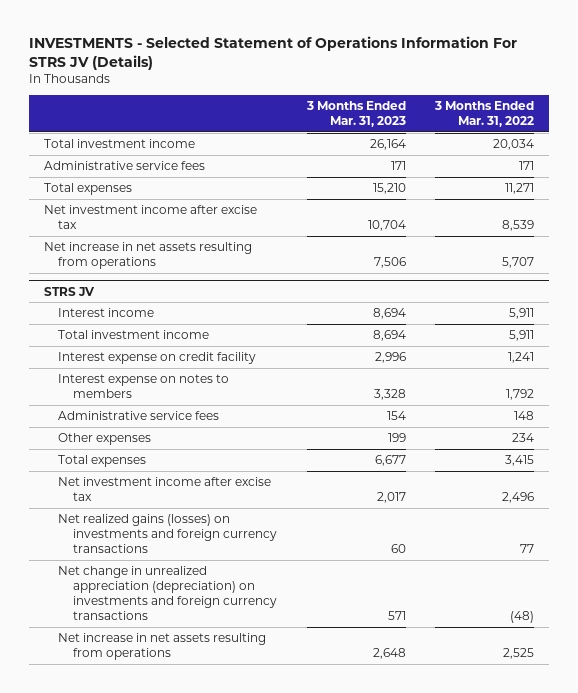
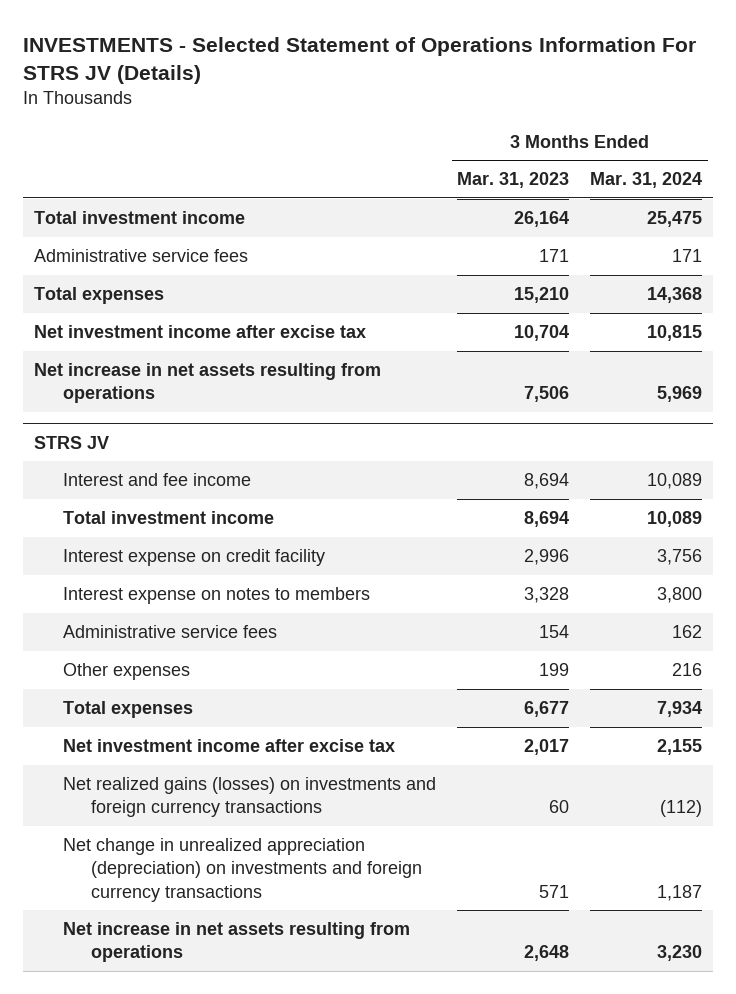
[434,101,535,127] 3 Months Ended Mar. 31, 2022 -> none
none -> [590,172,703,189] Mar. 31, 2024
[58,308,155,318] Interest income -> [62,473,251,487] Interest and fee income

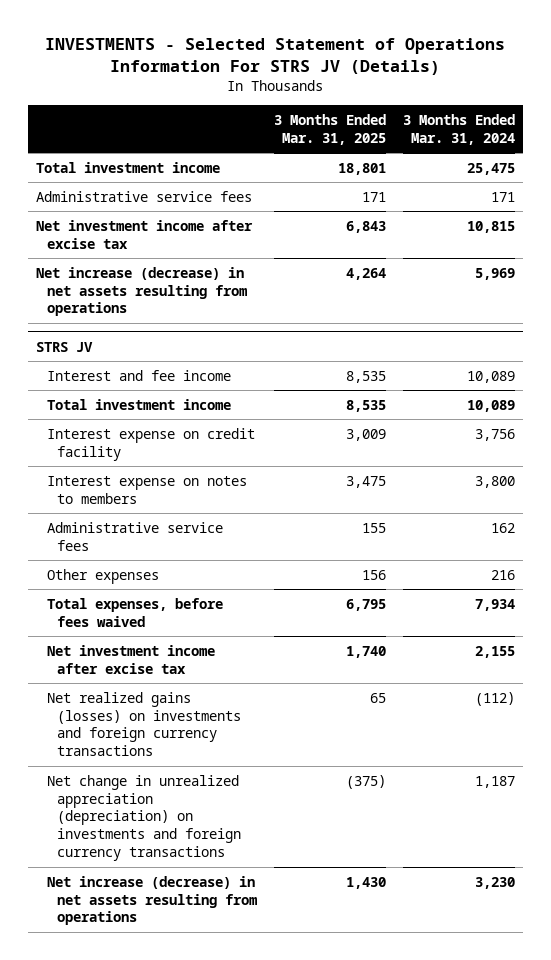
[456,172,569,189] Mar. 31, 2023 -> none
none -> [273,114,386,145] 3 Months Ended Mar. 31, 2025
[34,287,165,305] Total expenses -> none
[34,363,382,404] Net increase in net assets resulting from operations -> [36,266,247,317] Net increase (decrease) in net assets resulting from operations
[62,701,193,719] Total expenses -> [46,597,223,627] Total expenses, before fees waived
[62,922,410,963] Net increase in net assets resulting from operations -> [46,875,258,926] Net increase (decrease) in net assets resulting from operations

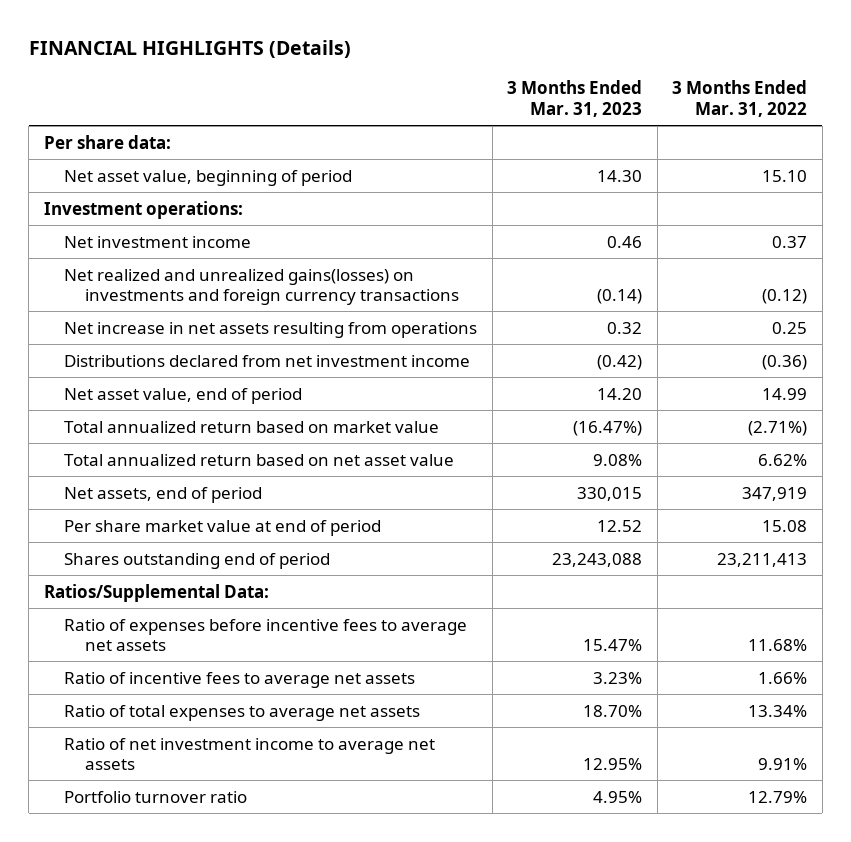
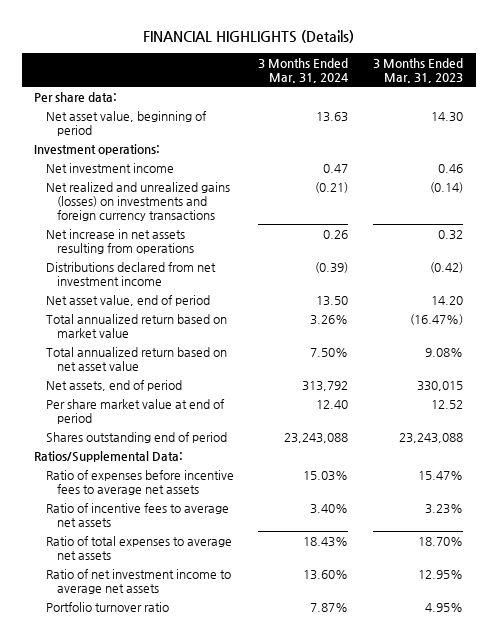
[672,80,808,117] 3 Months Ended Mar. 31, 2022 -> none
none -> [258,57,349,84] 3 Months Ended Mar. 31, 2024
[64,268,459,306] Net realized and unrealized gains(losses) on investments and foreign currency transactions -> [45,181,230,222] Net realized and unrealized gains (losses) on investments and foreign currency transactions

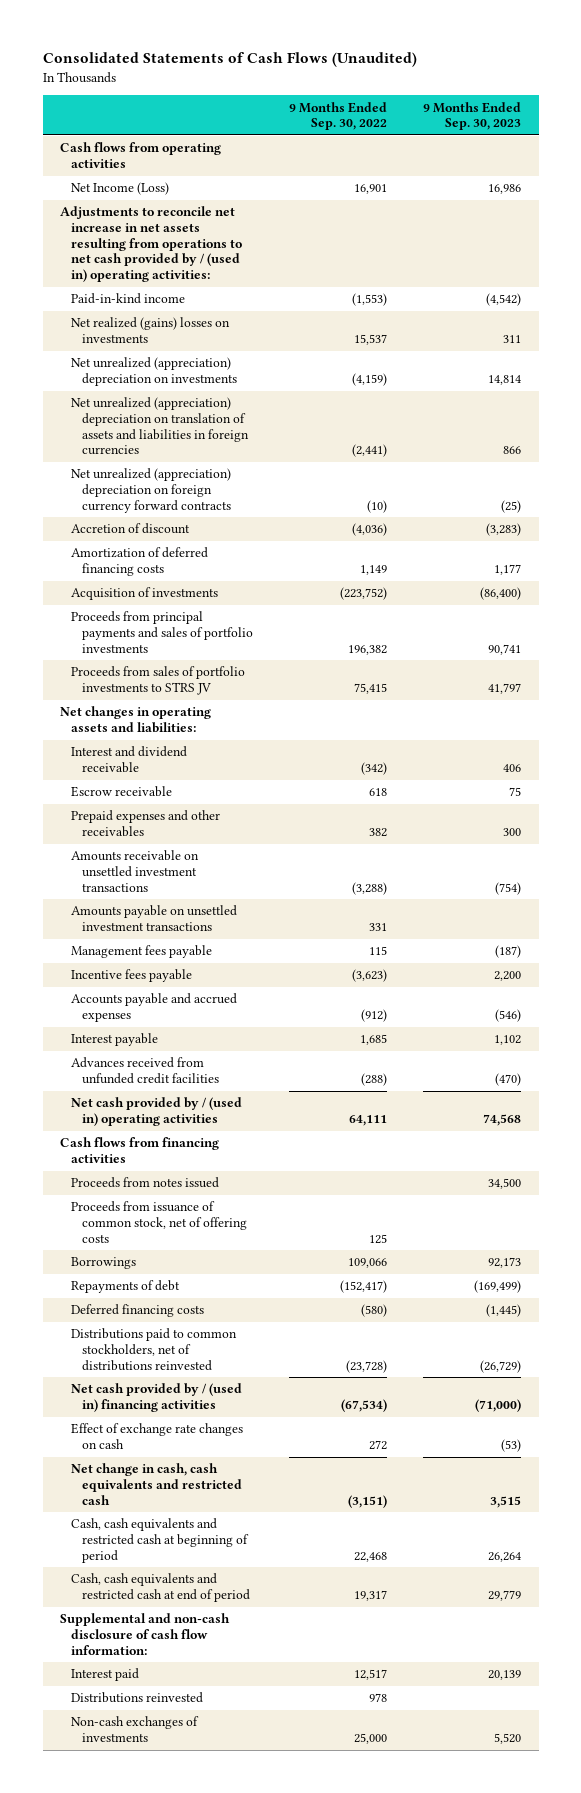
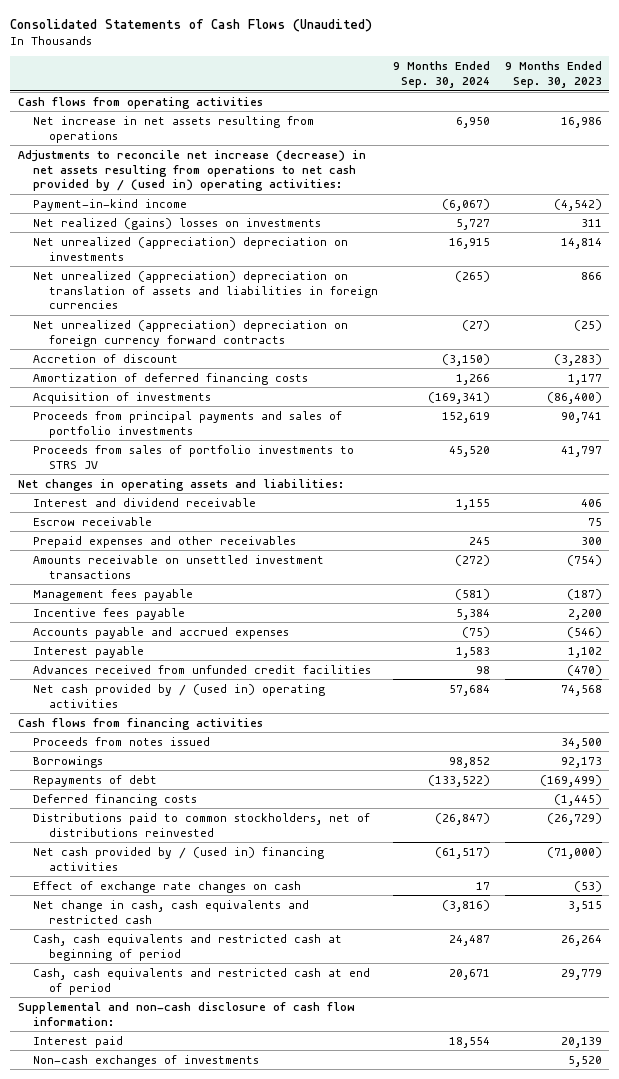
[289,101,388,131] 9 Months Ended Sep. 30, 2022 -> none
none -> [392,61,490,88] 9 Months Ended Sep. 30, 2024
[71,182,170,196] Net Income (Loss) -> [33,115,315,143] Net increase in net assets resulting from operations
[60,206,243,283] Adjustments to reconcile net increase in net assets resulting from operations to net cash provided by / (used in) operating activities: -> [17,149,366,192] Adjustments to reconcile net increase (decrease) in net assets resulting from operations to net cash provided by / (used in) operating activities:
[71,293,186,305] Paid-in-kind income -> [33,198,188,211] Payment-in-kind income
[71,905,238,932] Amounts payable on unsettled investment transactions -> none
[71,1201,248,1243] Proceeds from issuance of common stock, net of offering costs -> none
[71,1692,204,1704] Distributions reinvested -> none

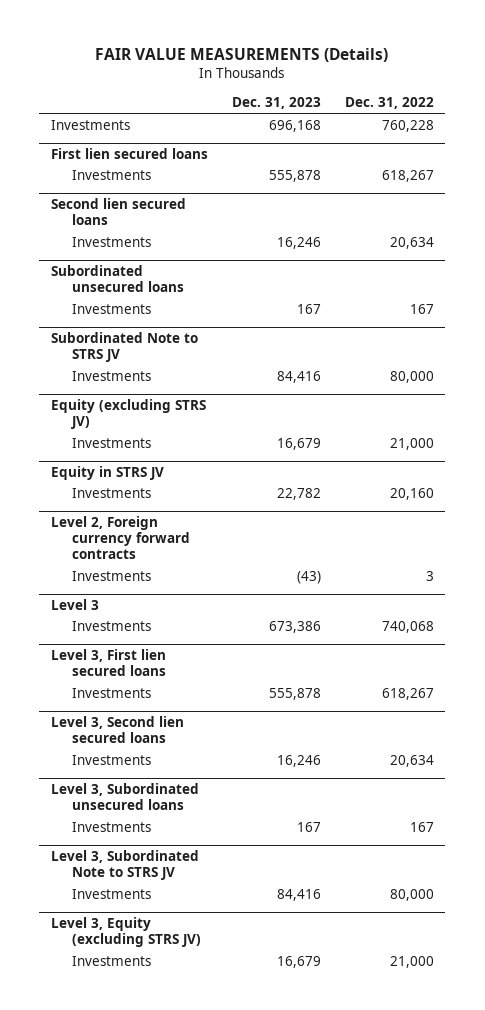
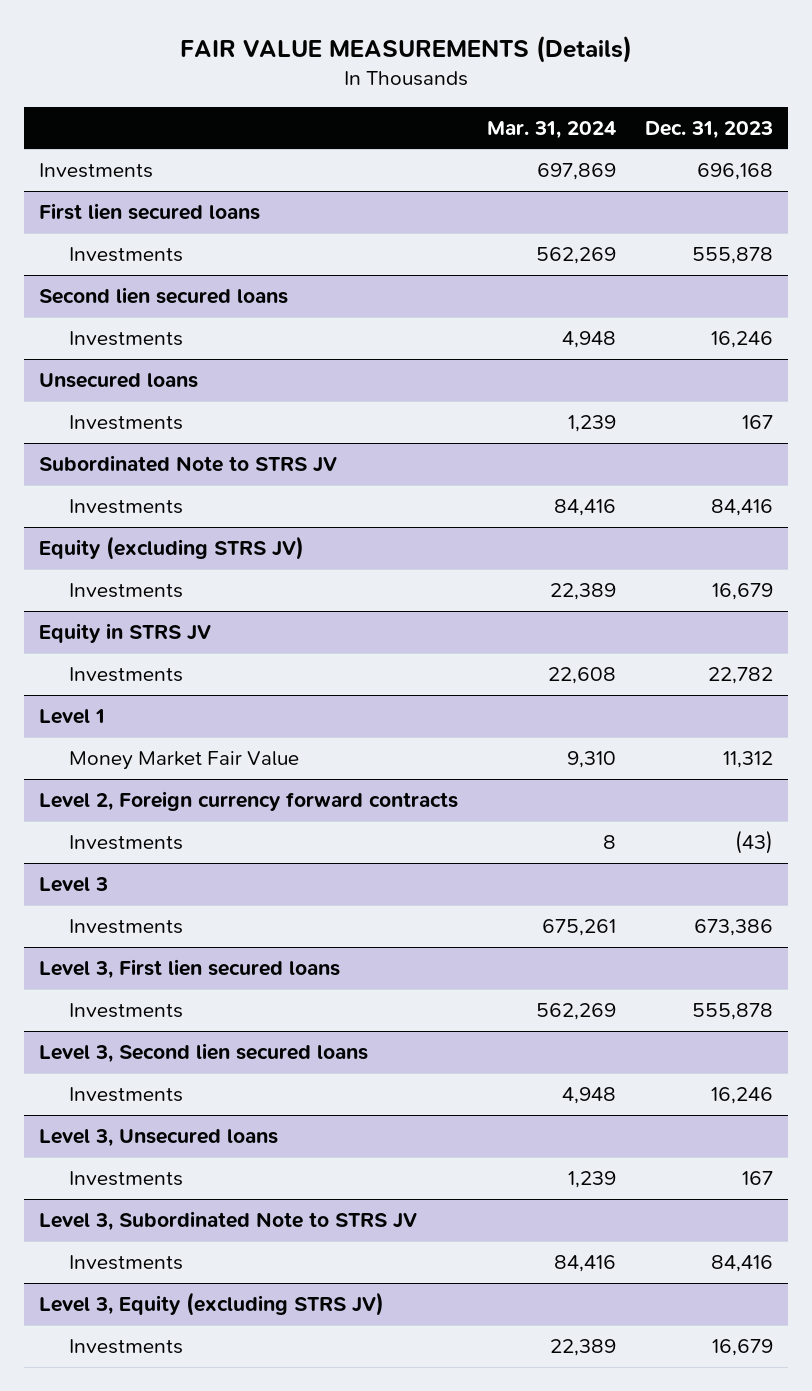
[344,97,434,110] Dec. 31, 2022 -> none
none -> [486,120,616,139] Mar. 31, 2024
[51,264,185,292] Subordinated unsecured loans -> [38,372,198,388] Unsecured loans
none -> [38,708,105,724] Level 1
none -> [69,750,300,770] Money Market Fair Value
[51,782,200,810] Level 3, Subordinated unsecured loans -> [38,1128,278,1147] Level 3, Unsecured loans

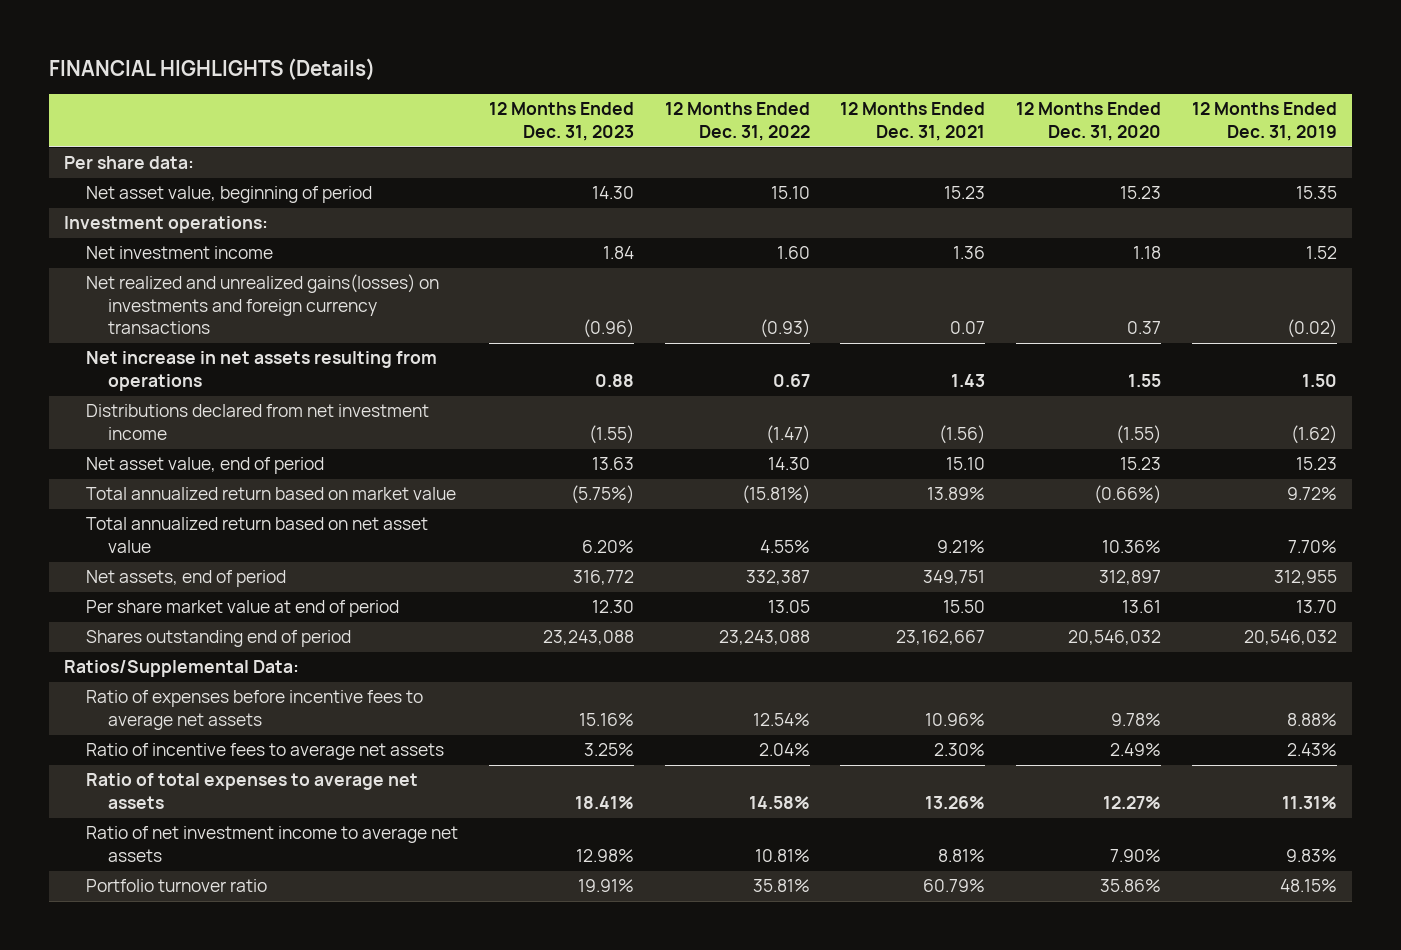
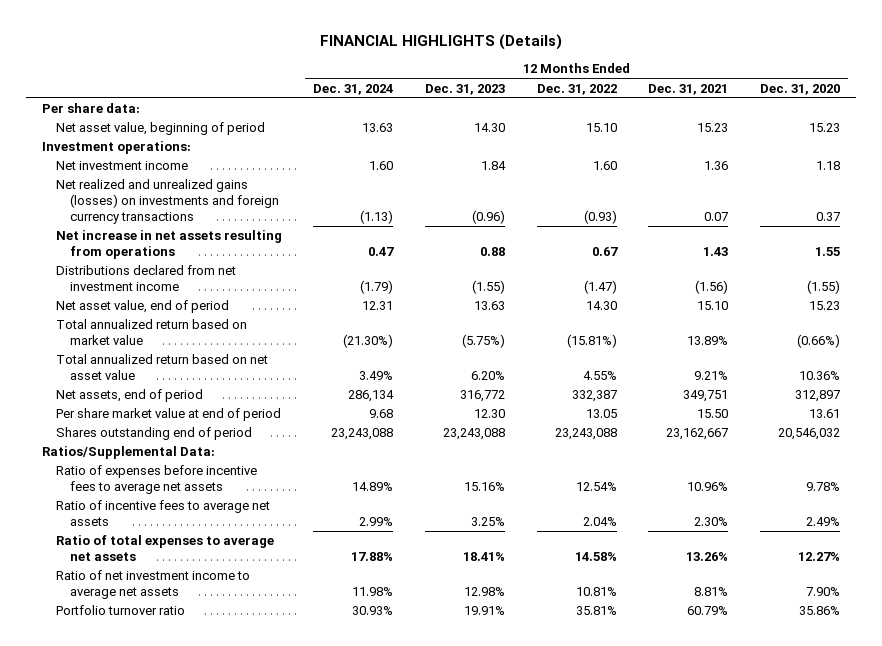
[1191,102,1337,141] 12 Months Ended Dec. 31, 2019 -> none
none -> [313,83,394,95] Dec. 31, 2024
[86,274,440,335] Net realized and unrealized gains(losses) on investments and foreign currency transactions -> [55,179,279,225] Net realized and unrealized gains (losses) on investments and foreign currency transactions

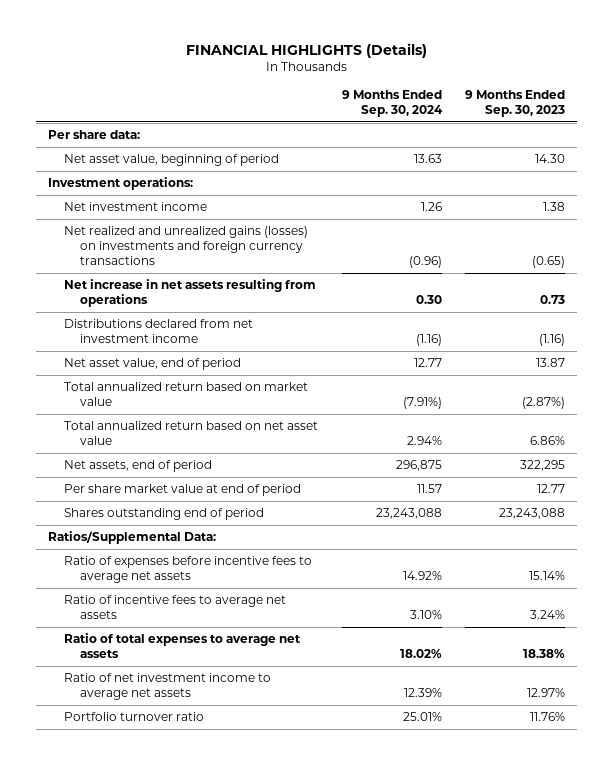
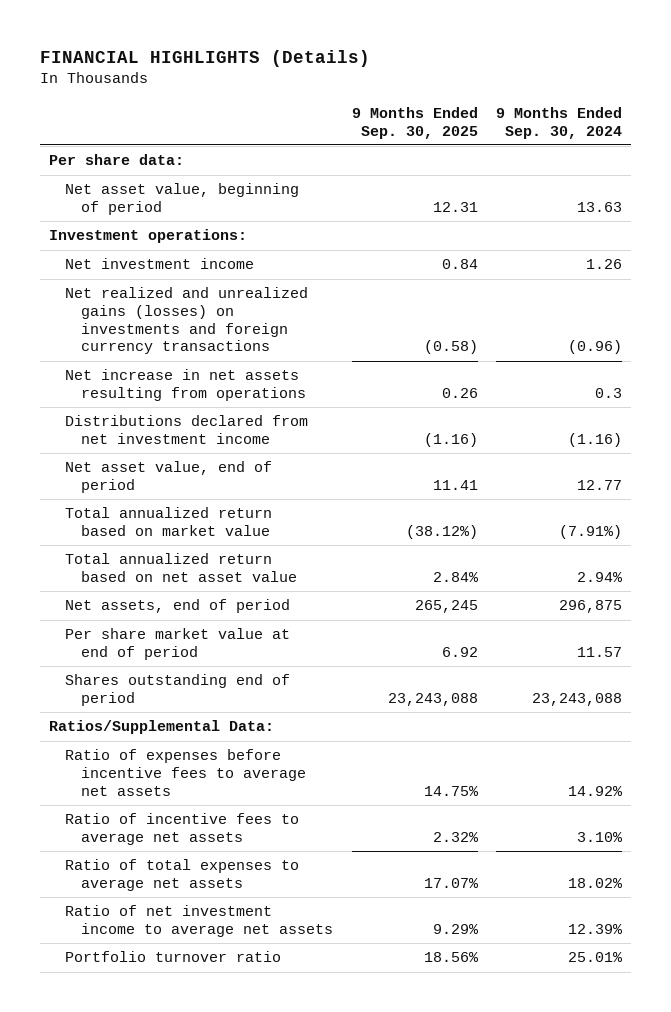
[465,90,566,118] 9 Months Ended Sep. 30, 2023 -> none
none -> [351,106,478,139] 9 Months Ended Sep. 30, 2025
[415,294,442,304] 0.30 -> [594,388,622,399] 0.3

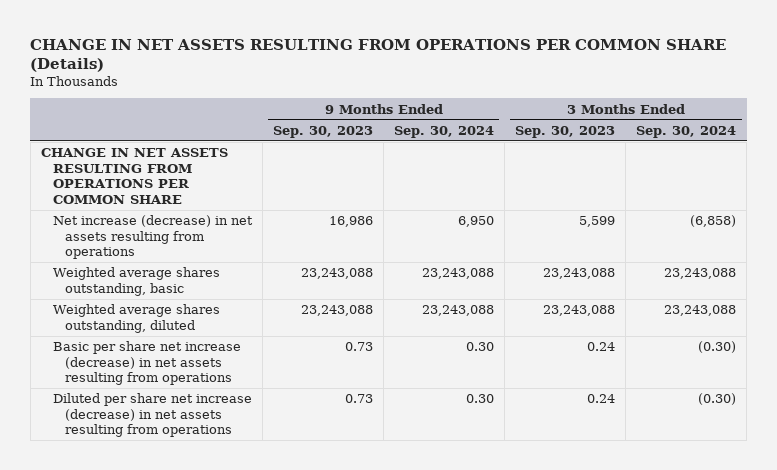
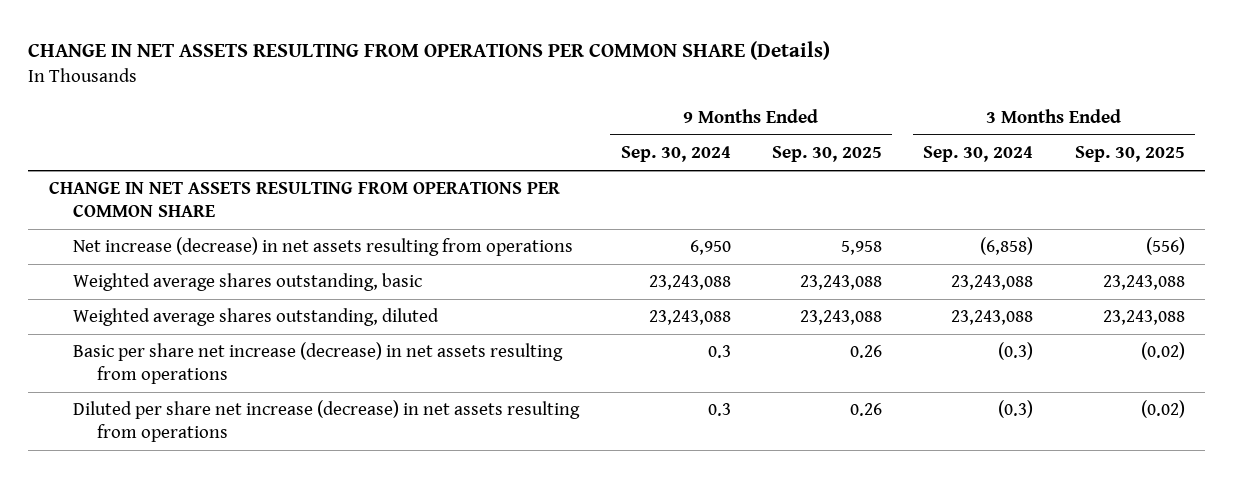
[273,125,374,138] Sep. 30, 2023 -> none
[515,125,616,138] Sep. 30, 2023 -> none
none -> [772,146,883,163] Sep. 30, 2025
none -> [1074,146,1185,163] Sep. 30, 2025
[466,342,495,352] 0.30 -> [707,345,731,359] 0.3
[698,341,737,354] (0.30) -> [998,342,1034,361] (0.3)
[466,394,495,404] 0.30 -> [707,403,731,417] 0.3
[698,393,737,406] (0.30) -> [998,400,1034,419] (0.3)

